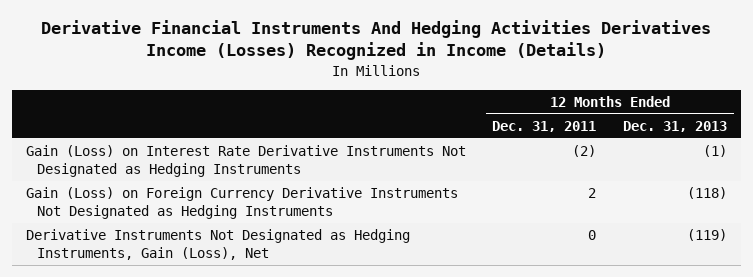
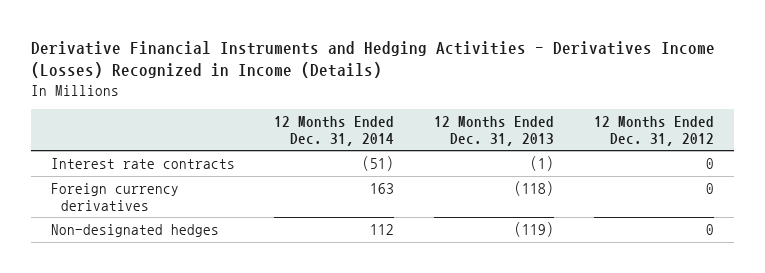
[41,20,712,61] Derivative Financial Instruments And Hedging Activities Derivatives Income (Losses) Recognized in Income (Details) -> [30,40,715,79] Derivative Financial Instruments and Hedging Activities - Derivatives Income (Losses) Recognized in Income (Details)
[492,120,597,132] Dec. 31, 2011 -> none
none -> [274,115,395,146] 12 Months Ended Dec. 31, 2014
none -> [594,115,715,146] 12 Months Ended Dec. 31, 2012
[25,145,466,178] Gain (Loss) on Interest Rate Derivative Instruments Not Designated as Hedging Instruments -> [50,157,235,169] Interest rate contracts
[25,187,458,220] Gain (Loss) on Foreign Currency Derivative Instruments Not Designated as Hedging Instruments -> [50,182,179,211] Foreign currency derivatives
[25,229,410,261] Derivative Instruments Not Designated as Hedging Instruments, Gain (Loss), Net -> [50,223,219,237] Non-designated hedges

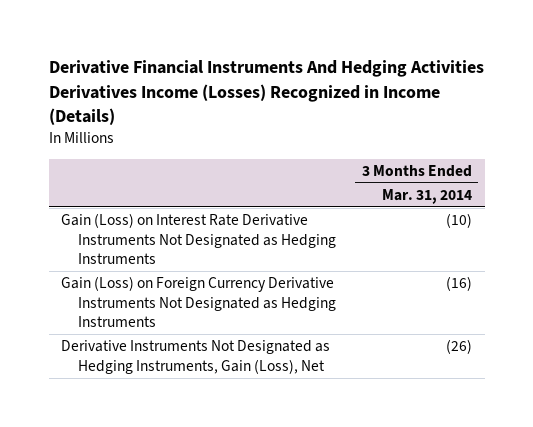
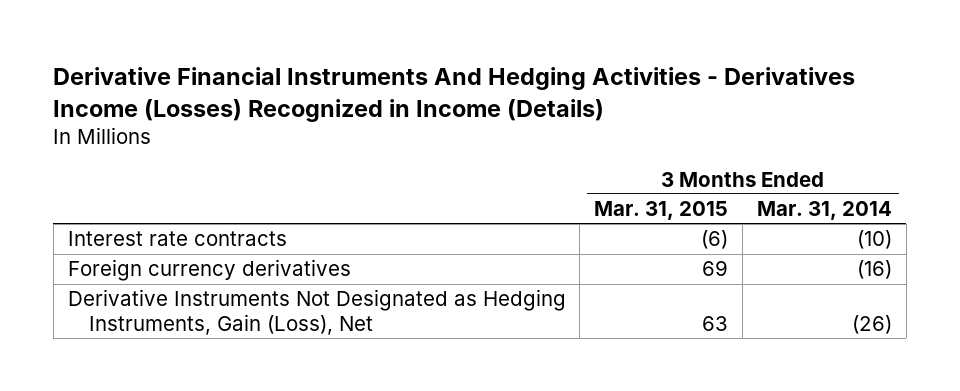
[48,60,484,125] Derivative Financial Instruments And Hedging Activities Derivatives Income (Losses) Recognized in Income (Details) -> [53,66,856,122] Derivative Financial Instruments And Hedging Activities - Derivatives Income (Losses) Recognized in Income (Details)
none -> [594,201,729,221] Mar. 31, 2015
[61,213,337,265] Gain (Loss) on Interest Rate Derivative Instruments Not Designated as Hedging Instruments -> [67,231,287,247] Interest rate contracts
[61,276,337,328] Gain (Loss) on Foreign Currency Derivative Instruments Not Designated as Hedging Instruments -> [67,259,351,282] Foreign currency derivatives

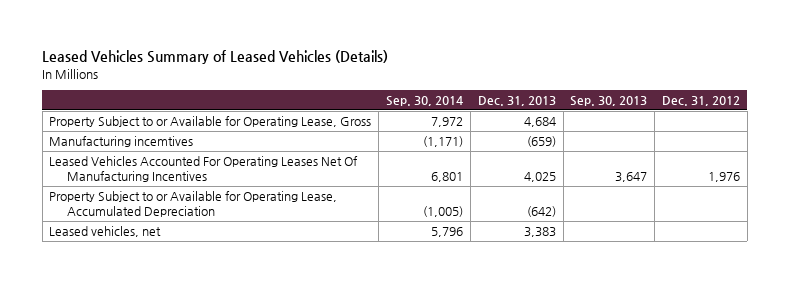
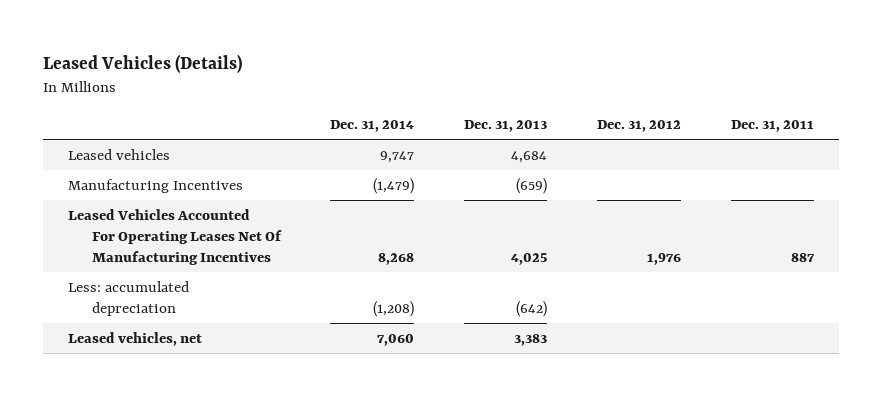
[42,50,389,65] Leased Vehicles Summary of Leased Vehicles (Details) -> [43,54,243,74] Leased Vehicles (Details)
[386,96,464,107] Sep. 30, 2014 -> none
[570,96,648,107] Sep. 30, 2013 -> none
none -> [330,120,415,133] Dec. 31, 2014
none -> [730,120,814,133] Dec. 31, 2011
[49,116,372,128] Property Subject to or Available for Operating Lease, Gross -> [67,148,170,160] Leased vehicles
[49,136,194,148] Manufacturing incemtives -> [67,178,243,193] Manufacturing Incentives
[49,191,338,218] Property Subject to or Available for Operating Lease, Accumulated Depreciation -> [67,280,189,316] Less: accumulated depreciation

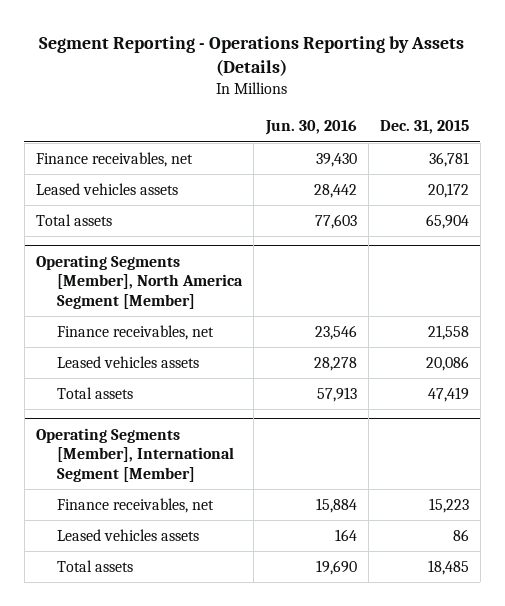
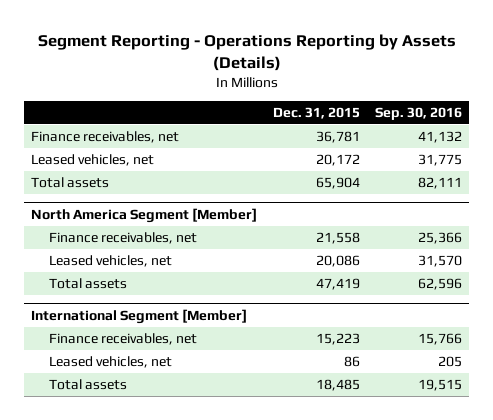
[264,120,357,136] Jun. 30, 2016 -> none
none -> [374,107,462,121] Sep. 30, 2016
[35,183,178,196] Leased vehicles assets -> [31,154,155,167] Leased vehicles, net
[35,254,244,309] Operating Segments [Member], North America Segment [Member] -> [31,207,258,223] North America Segment [Member]
[57,356,200,369] Leased vehicles assets -> [49,255,173,268] Leased vehicles, net
[35,427,235,482] Operating Segments [Member], International Segment [Member] -> [31,308,248,324] International Segment [Member]
[57,529,200,542] Leased vehicles assets -> [49,356,173,369] Leased vehicles, net

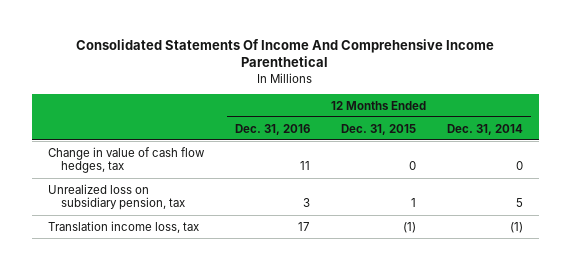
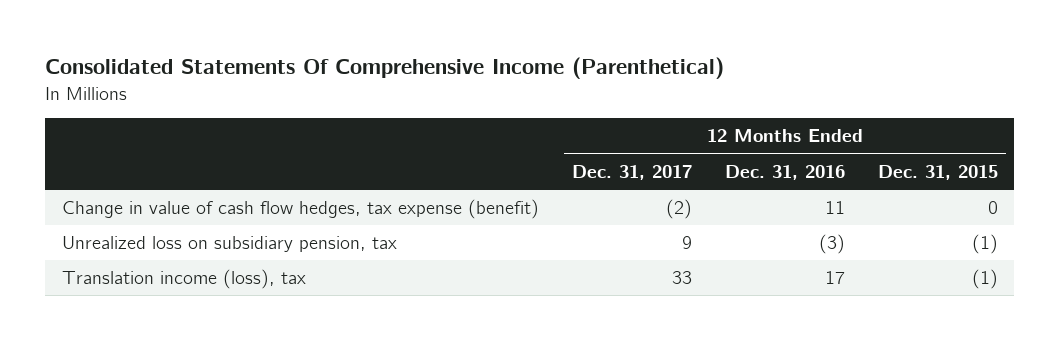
[76,38,495,68] Consolidated Statements Of Income And Comprehensive Income Parenthetical -> [45,57,725,80] Consolidated Statements Of Comprehensive Income (Parenthetical)
[447,123,524,135] Dec. 31, 2014 -> none
none -> [571,164,692,180] Dec. 31, 2017
[47,146,205,174] Change in value of cash flow hedges, tax -> [61,199,539,220] Change in value of cash flow hedges, tax expense (benefit)
[302,198,310,208] 3 -> [818,234,845,255] (3)
[410,198,416,208] 1 -> [971,234,998,255] (1)
[47,220,199,233] Translation income loss, tax -> [61,269,306,290] Translation income (loss), tax

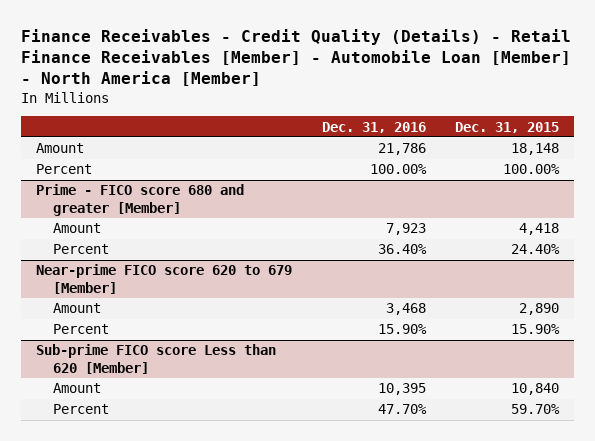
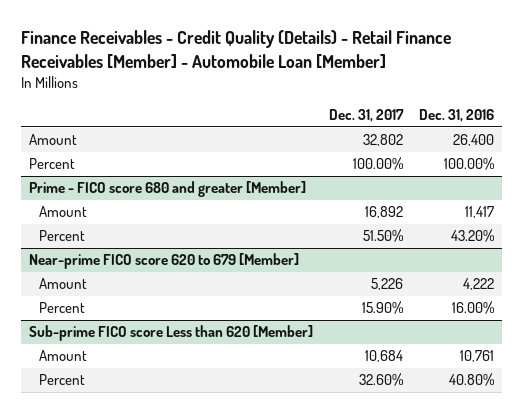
[20,28,571,87] Finance Receivables - Credit Quality (Details) - Retail Finance Receivables [Member] - Automobile Loan [Member] - North America [Member] -> [20,30,451,68] Finance Receivables - Credit Quality (Details) - Retail Finance Receivables [Member] - Automobile Loan [Member]
[455,121,560,133] Dec. 31, 2015 -> none
none -> [328,109,404,123] Dec. 31, 2017
[377,143,426,156] 21,786 -> [452,134,494,147] 26,400
[385,223,426,236] 7,923 -> [464,206,494,219] 11,417
[377,244,427,255] 36.40% -> [450,229,494,243] 43.20%
[385,303,426,316] 3,468 -> [462,278,494,291] 4,222
[377,324,427,335] 15.90% -> [451,301,494,315] 16.00%
[377,383,426,396] 10,395 -> [459,350,494,363] 10,761
[377,404,427,415] 47.70% -> [448,373,494,387] 40.80%

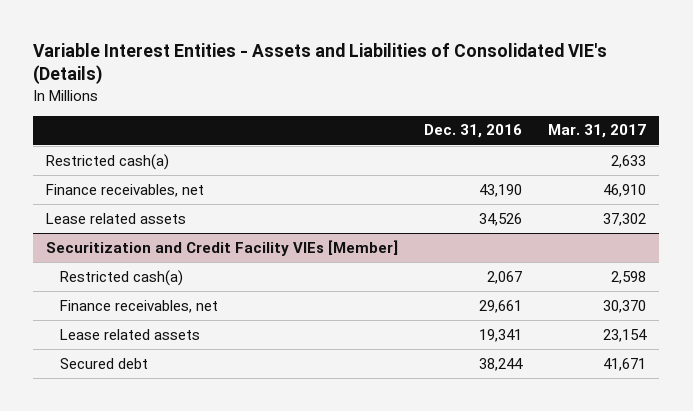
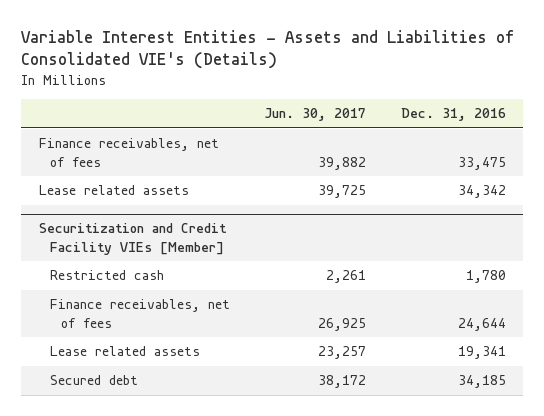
[548,124,647,139] Mar. 31, 2017 -> none
none -> [264,108,367,122] Jun. 30, 2017
[46,153,170,170] Restricted cash(a) -> none
[46,183,205,197] Finance receivables, net -> [38,138,219,167] Finance receivables, net of fees
[479,183,523,197] 43,190 -> [457,156,506,170] 33,475
[479,212,523,226] 34,526 -> [457,185,506,199] 34,342
[60,269,184,286] Restricted cash(a) -> [49,270,164,281] Restricted cash
[487,270,523,284] 2,067 -> [465,270,506,284] 1,780
[60,299,219,313] Finance receivables, net -> [49,299,230,328] Finance receivables, net of fees
[479,299,523,313] 29,661 -> [457,317,506,331] 24,644
[479,357,524,371] 38,244 -> [457,375,506,389] 34,185

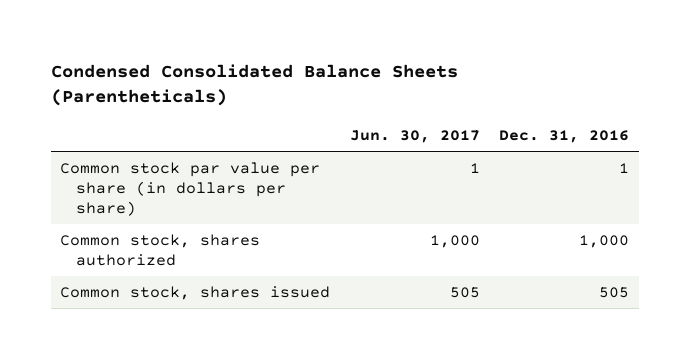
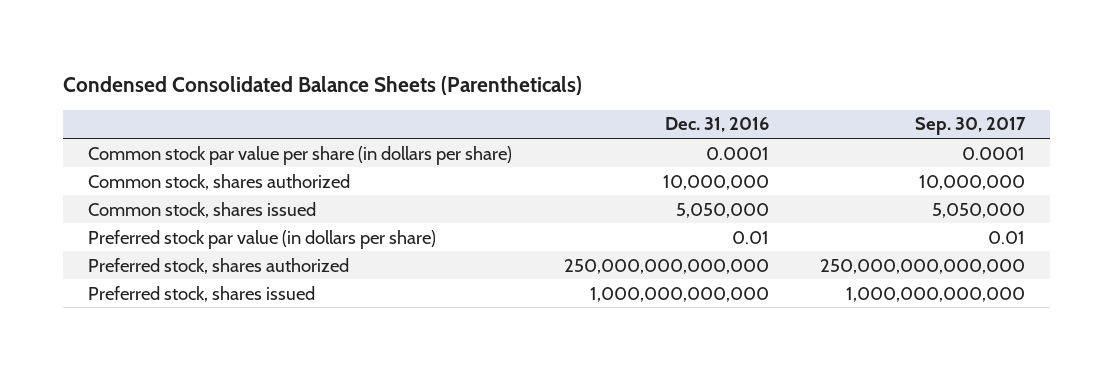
[349,130,480,144] Jun. 30, 2017 -> none
none -> [914,117,1026,136] Sep. 30, 2017
[618,163,629,174] 1 -> [705,146,769,160] 0.0001
[578,235,629,249] 1,000 -> [662,174,769,190] 10,000,000
[598,287,629,299] 505 -> [675,202,769,218] 5,050,000
none -> [88,229,437,249] Preferred stock par value (in dollars per share)
none -> [88,257,350,274] Preferred stock, shares authorized
none -> [88,285,316,302] Preferred stock, shares issued

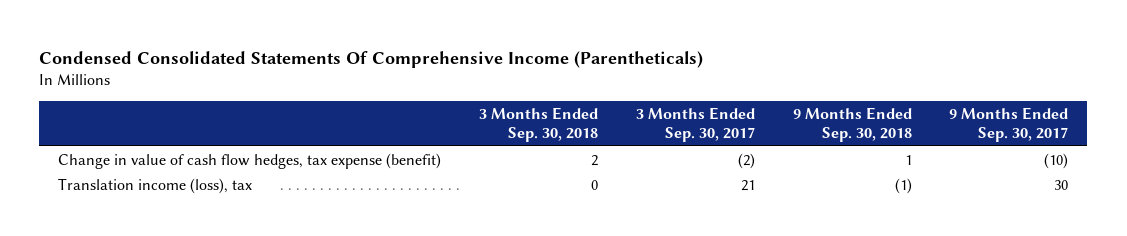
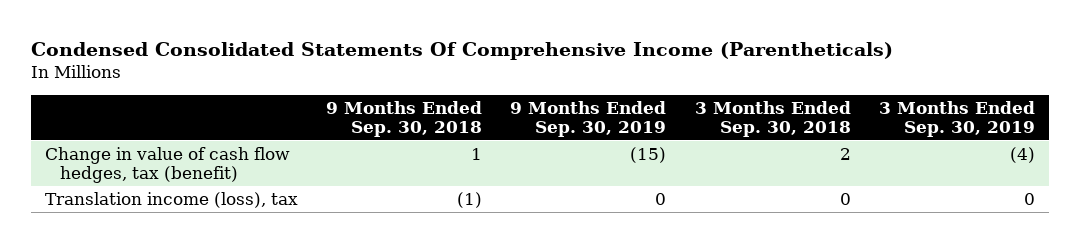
[635,106,755,143] 3 Months Ended Sep. 30, 2017 -> none
[949,106,1069,143] 9 Months Ended Sep. 30, 2017 -> none
none -> [510,100,667,137] 9 Months Ended Sep. 30, 2019
none -> [878,100,1035,137] 3 Months Ended Sep. 30, 2019
[58,152,442,169] Change in value of cash flow hedges, tax expense (benefit) -> [45,146,291,184] Change in value of cash flow hedges, tax (benefit)

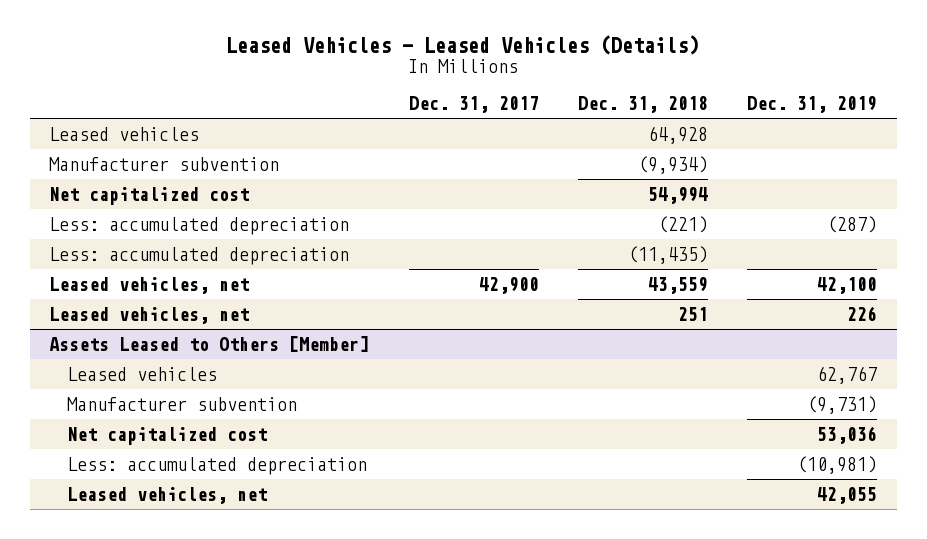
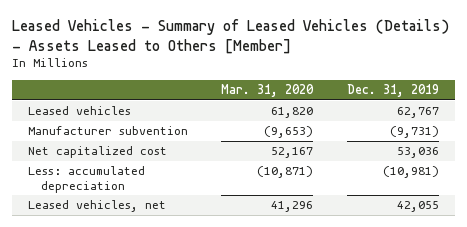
[226,34,700,55] Leased Vehicles - Leased Vehicles (Details) -> [11,19,449,54] Leased Vehicles - Summary of Leased Vehicles (Details) - Assets Leased to Others [Member]
[408,95,539,113] Dec. 31, 2017 -> none
[578,95,709,113] Dec. 31, 2018 -> none
none -> [221,84,315,98] Mar. 31, 2020
[49,127,200,142] Leased vehicles -> none
[49,157,280,172] Manufacturer subvention -> none
[49,187,250,206] Net capitalized cost -> none
[49,217,350,236] Less: accumulated depreciation -> none
[49,247,350,266] Less: accumulated depreciation -> none
[49,277,250,295] Leased vehicles, net -> none
[49,307,250,325] Leased vehicles, net -> none
[49,336,370,353] Assets Leased to Others [Member] -> none

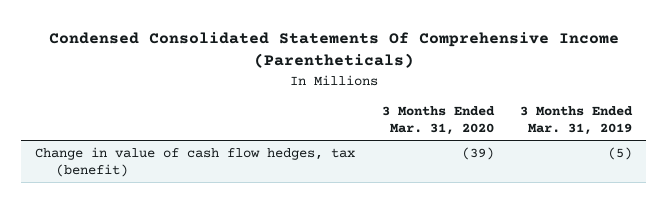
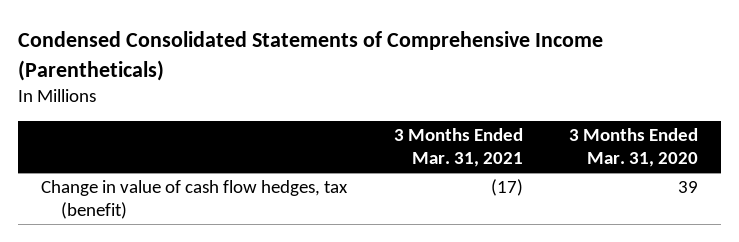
[48,32,619,69] Condensed Consolidated Statements Of Comprehensive Income (Parentheticals) -> [18,31,604,81] Condensed Consolidated Statements of Comprehensive Income (Parentheticals)
[520,105,634,136] 3 Months Ended Mar. 31, 2019 -> none
none -> [393,128,523,168] 3 Months Ended Mar. 31, 2021
[461,147,494,161] (39) -> [677,181,698,194] 39

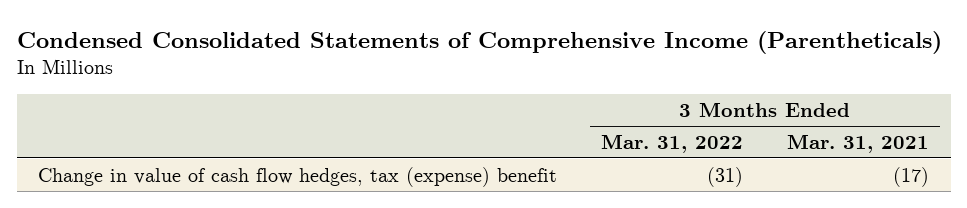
[568,128,698,168] 3 Months Ended Mar. 31, 2020 -> none
none -> [601,133,744,153] Mar. 31, 2022
[41,180,349,220] Change in value of cash flow hedges, tax (benefit) -> [38,166,558,187] Change in value of cash flow hedges, tax (expense) benefit

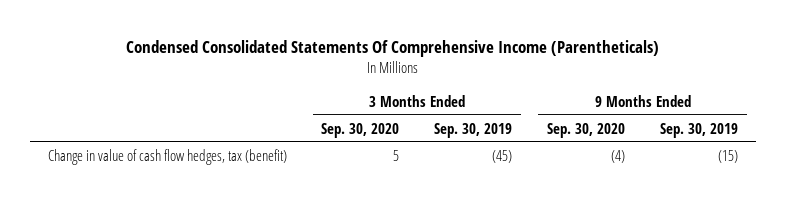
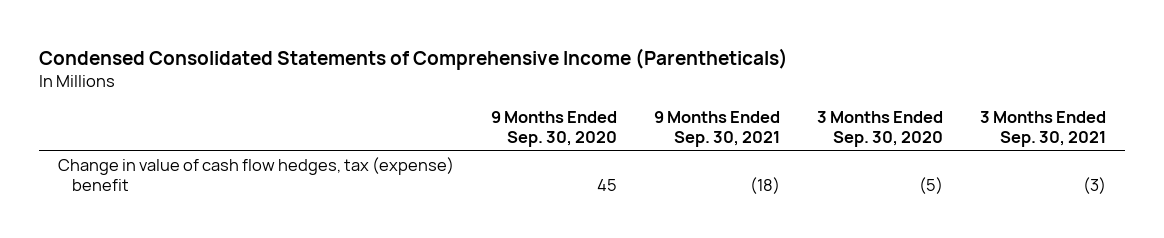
[125,40,659,58] Condensed Consolidated Statements Of Comprehensive Income (Parentheticals) -> [39,47,789,70] Condensed Consolidated Statements of Comprehensive Income (Parentheticals)
[434,122,513,138] Sep. 30, 2019 -> none
[660,122,739,138] Sep. 30, 2019 -> none
none -> [653,111,780,148] 9 Months Ended Sep. 30, 2021
none -> [979,111,1106,148] 3 Months Ended Sep. 30, 2021
[47,148,287,165] Change in value of cash flow hedges, tax (benefit) -> [57,157,454,192] Change in value of cash flow hedges, tax (expense) benefit
[393,149,400,161] 5 -> [918,177,943,195] (5)
[611,149,626,163] (4) -> [596,179,617,192] 45

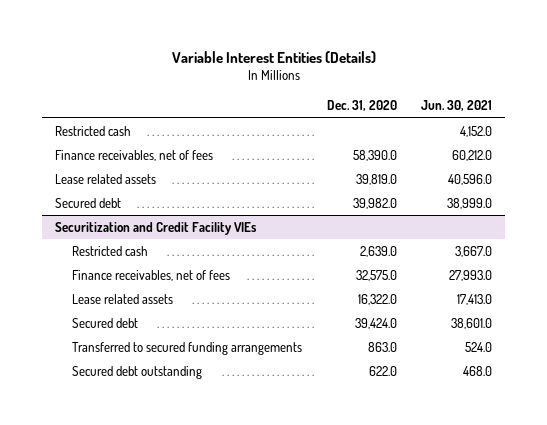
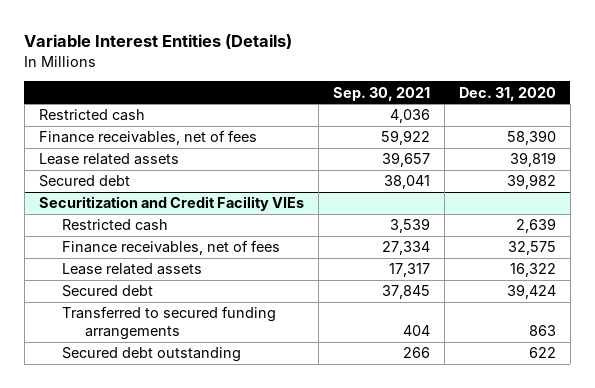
[421,100,493,112] Jun. 30, 2021 -> none
none -> [332,86,430,101] Sep. 30, 2021
[352,149,397,161] 58,390.0 -> [506,130,556,146] 58,390
[355,173,397,185] 39,819.0 -> [509,152,556,168] 39,819
[352,197,397,209] 39,982.0 -> [506,174,556,190] 39,982
[359,245,397,257] 2,639.0 -> [515,218,556,234] 2,639
[355,269,397,281] 32,575.0 -> [507,241,556,256] 32,575
[357,293,397,305] 16,322.0 -> [509,263,556,278] 16,322
[354,317,397,329] 39,424.0 -> [506,284,556,300] 39,424
[367,341,397,352] 863.0 -> [528,325,556,337] 863
[368,365,397,376] 622.0 -> [528,347,556,359] 622

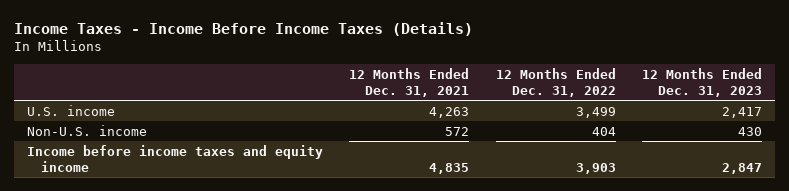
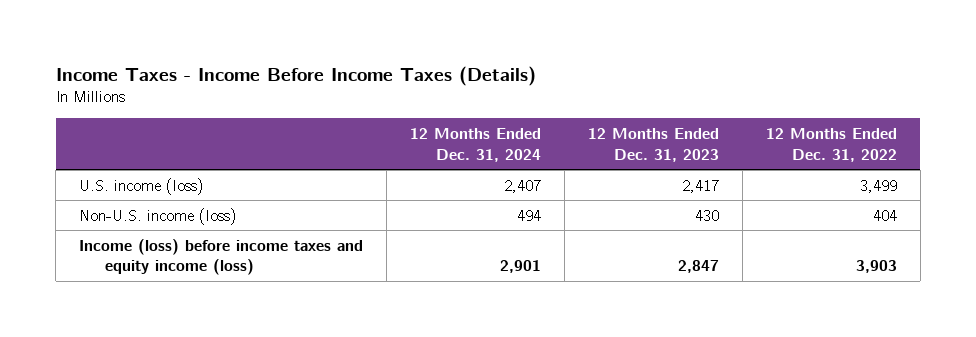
[349,67,470,98] 12 Months Ended Dec. 31, 2021 -> none
none -> [410,128,542,162] 12 Months Ended Dec. 31, 2024
[26,104,115,116] U.S. income -> [79,177,205,195] U.S. income (loss)
[26,124,147,136] Non-U.S. income -> [79,207,238,225] Non-U.S. income (loss)
[26,144,323,172] Income before income taxes and equity income -> [79,238,364,276] Income (loss) before income taxes and equity income (loss)

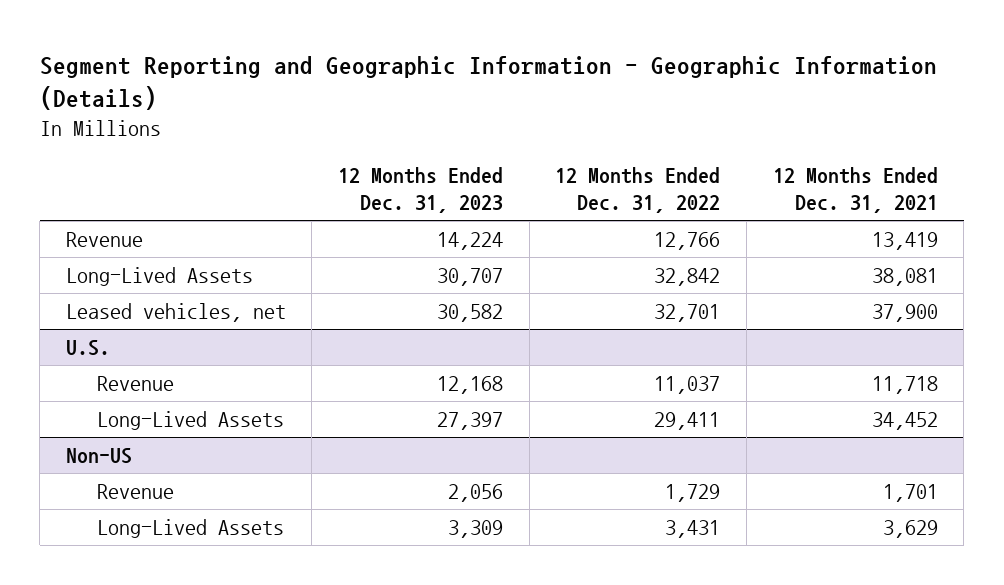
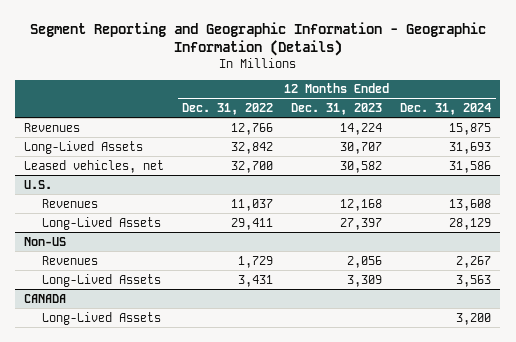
[772,166,938,214] 12 Months Ended Dec. 31, 2021 -> none
none -> [400,103,492,116] Dec. 31, 2024
[65,231,143,247] Revenue -> [24,122,81,132] Revenues
[654,303,721,322] 32,701 -> [231,160,274,173] 32,700
[97,375,175,391] Revenue -> [42,198,99,208] Revenues
[97,483,175,499] Revenue -> [42,255,99,265] Revenues
none -> [24,293,67,303] CANADA
none -> [42,311,162,325] Long-Lived Assets

